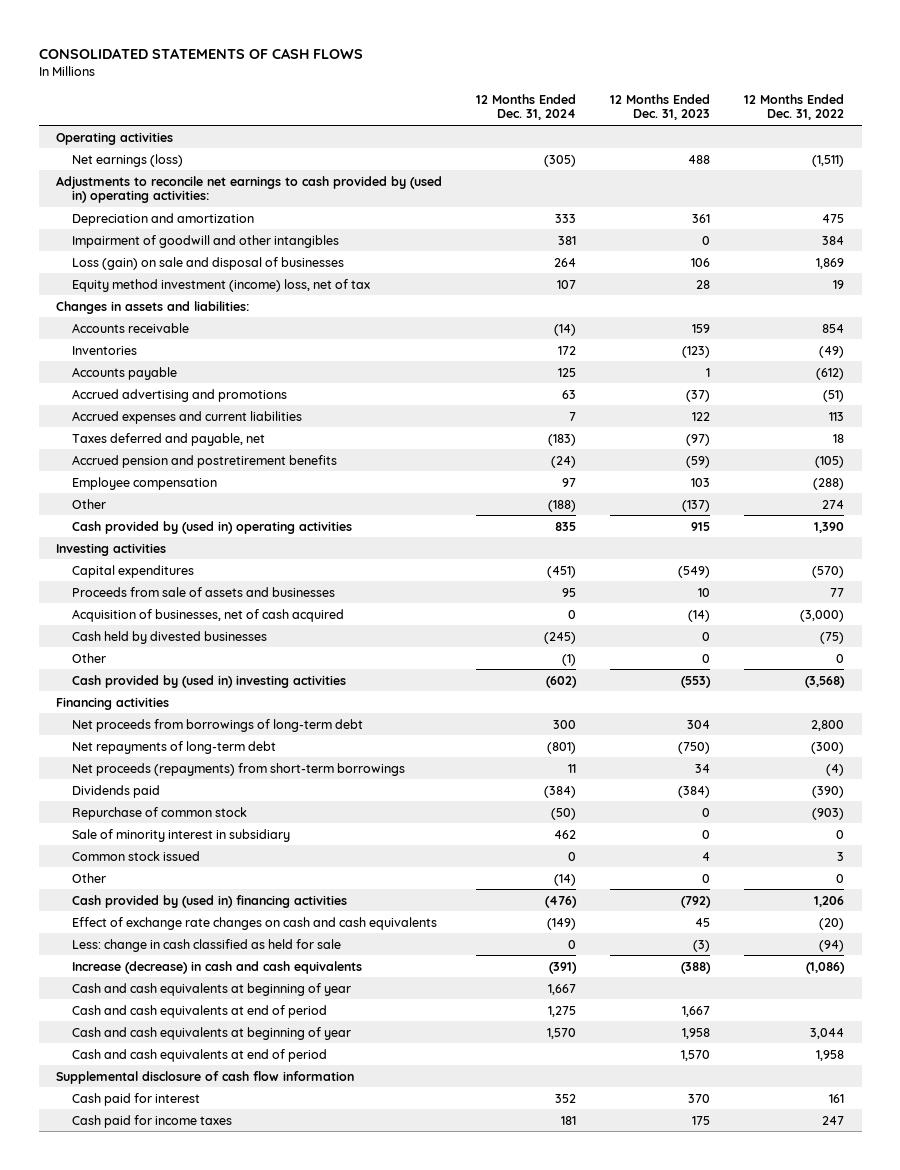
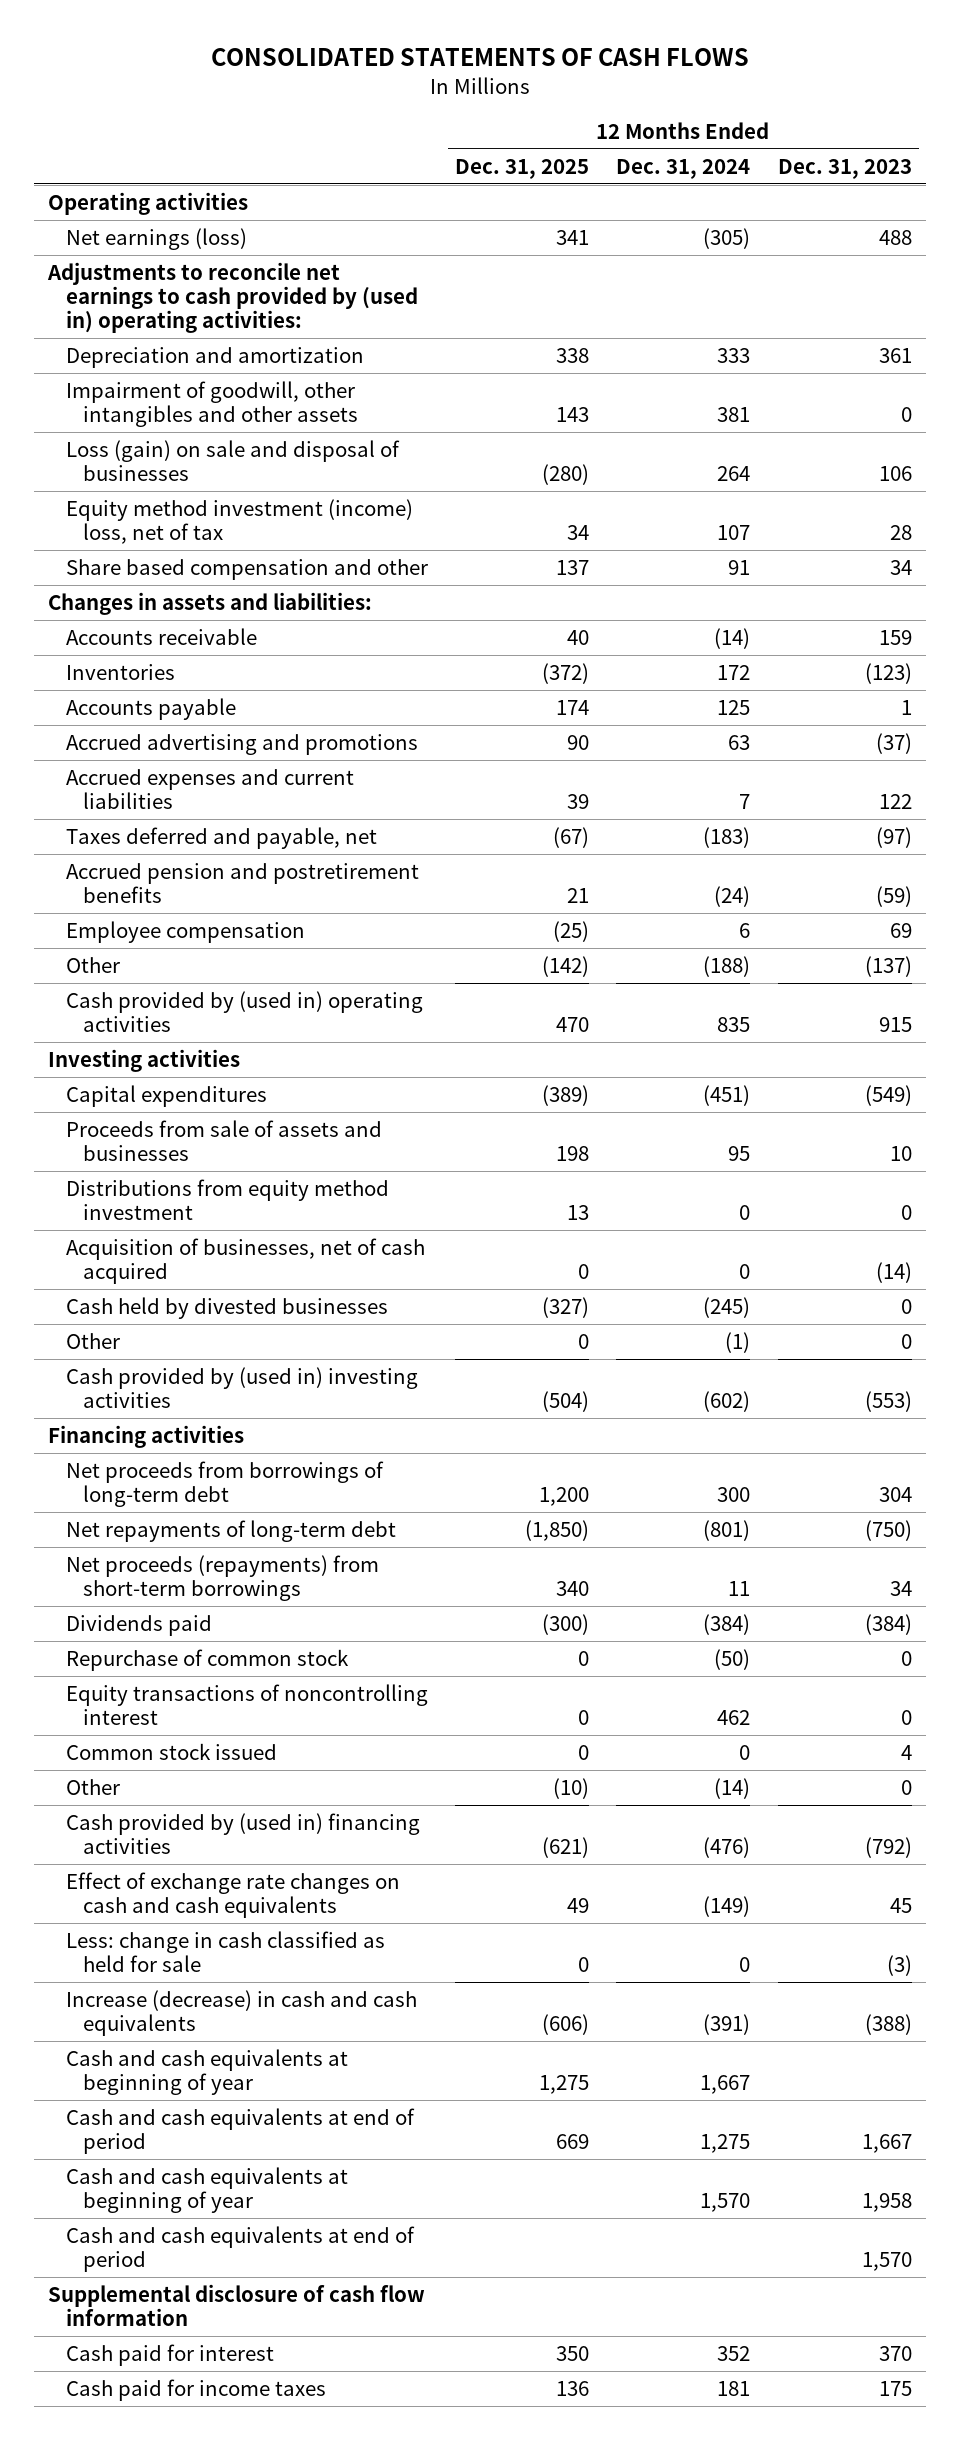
[744,93,845,121] 12 Months Ended Dec. 31, 2022 -> none
none -> [455,158,590,179] Dec. 31, 2025
[72,234,340,248] Impairment of goodwill and other intangibles -> [65,380,359,428] Impairment of goodwill, other intangibles and other assets
none -> [65,558,428,580] Share based compensation and other
[562,477,577,487] 97 -> [739,922,751,938] 6
[691,477,711,487] 103 -> [889,922,912,938] 69
none -> [65,1178,389,1221] Distributions from equity method investment
[72,828,291,842] Sale of minority interest in subsidiary -> [65,1683,428,1726] Equity transactions of noncontrolling interest

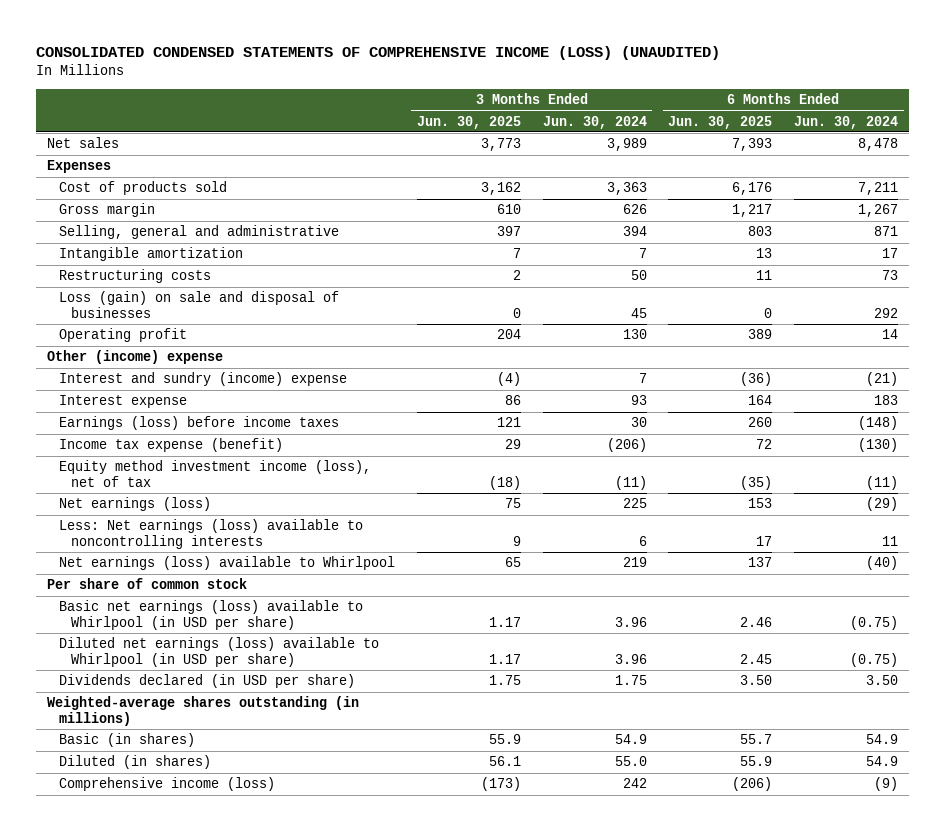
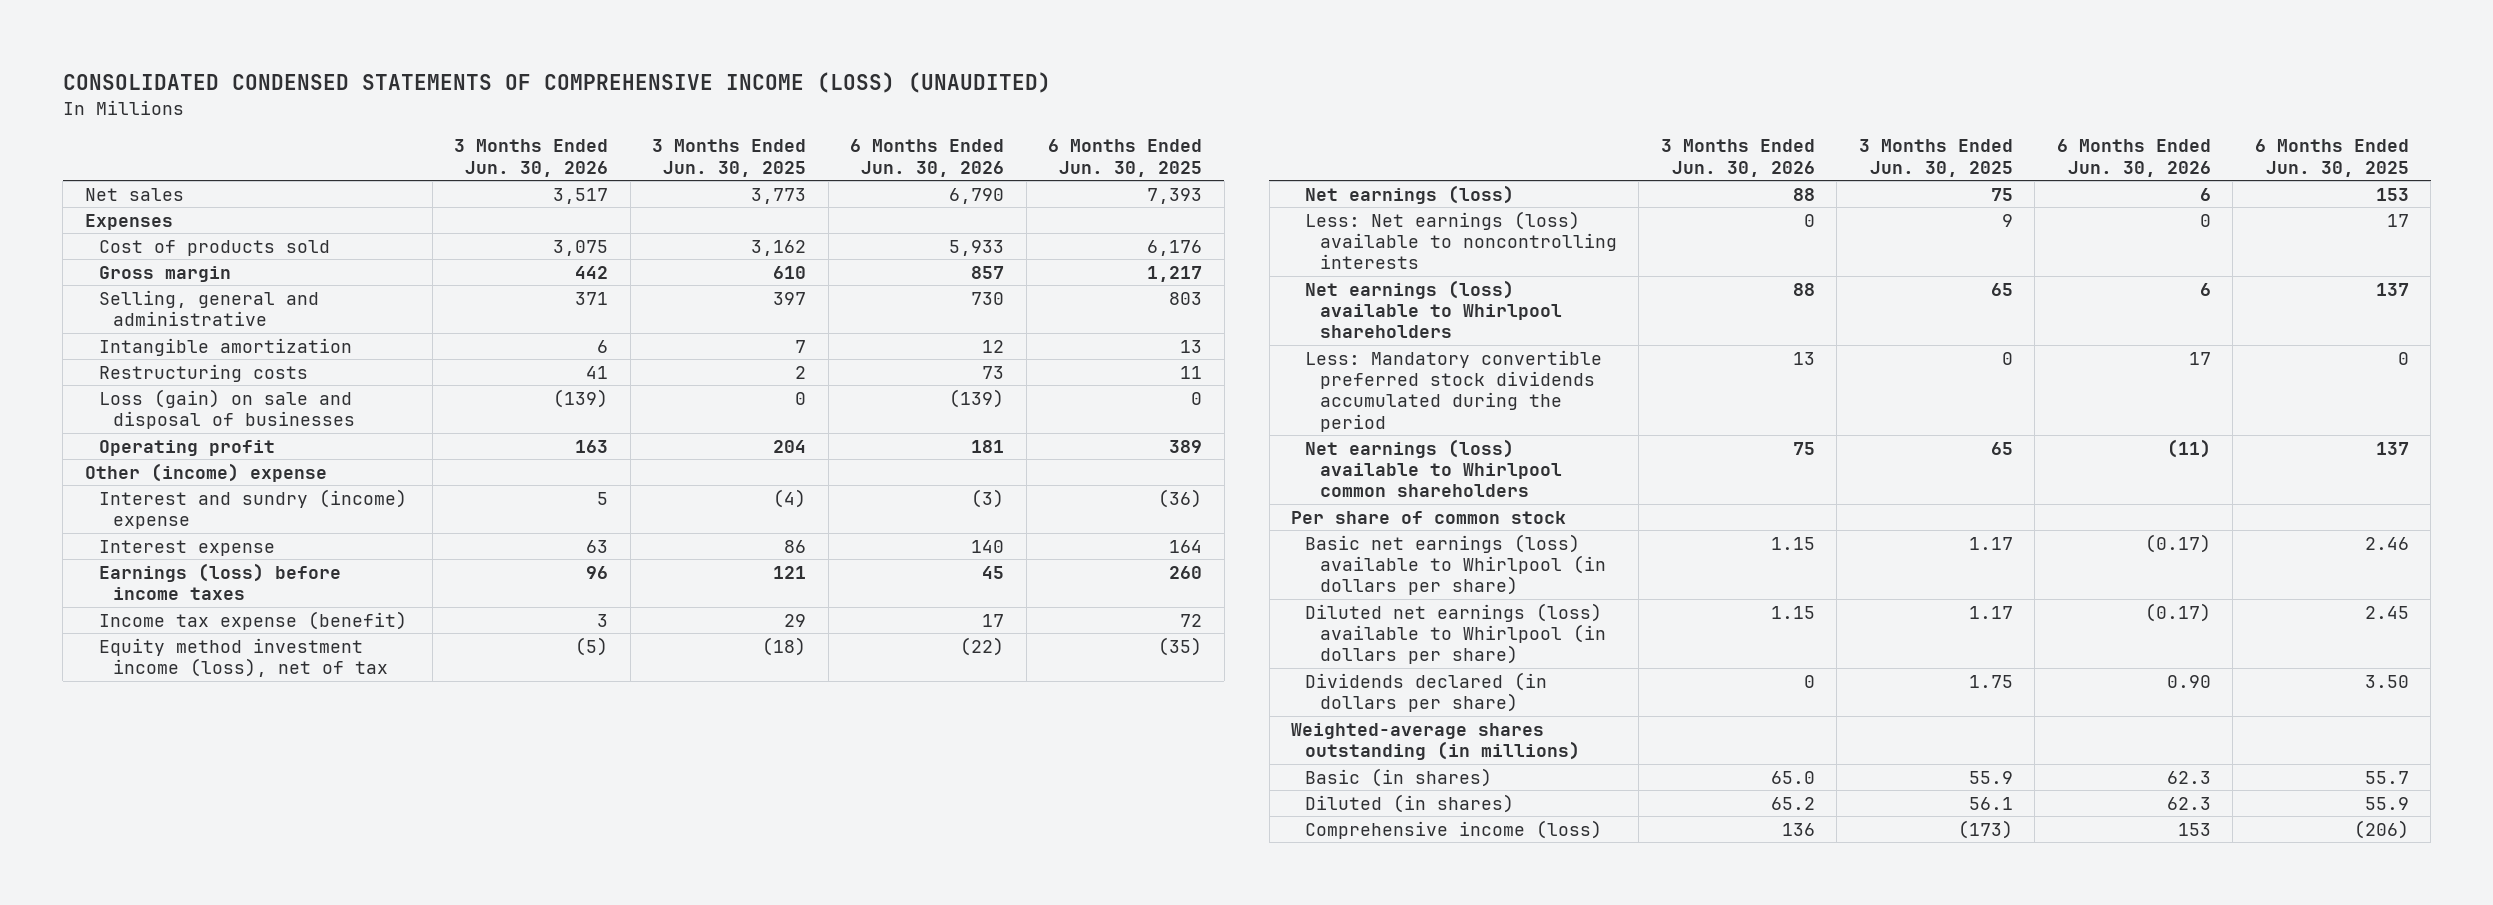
[542,115,647,129] Jun. 30, 2024 -> none
[794,115,899,129] Jun. 30, 2024 -> none
none -> [454,139,609,177] 3 Months Ended Jun. 30, 2026
none -> [850,139,1005,177] 6 Months Ended Jun. 30, 2026
[59,556,396,571] Net earnings (loss) available to Whirlpool -> [1305,279,1562,339] Net earnings (loss) available to Whirlpool shareholders
none -> [1305,349,1603,432] Less: Mandatory convertible preferred stock dividends accumulated during the period
none -> [1305,438,1562,498] Net earnings (loss) available to Whirlpool common shareholders
[59,600,364,630] Basic net earnings (loss) available to Whirlpool (in USD per share) -> [1305,533,1606,596] Basic net earnings (loss) available to Whirlpool (in dollars per share)
[59,637,380,667] Diluted net earnings (loss) available to Whirlpool (in USD per share) -> [1305,602,1606,665] Diluted net earnings (loss) available to Whirlpool (in dollars per share)
[59,674,356,689] Dividends declared (in USD per share) -> [1305,671,1548,713] Dividends declared (in dollars per share)

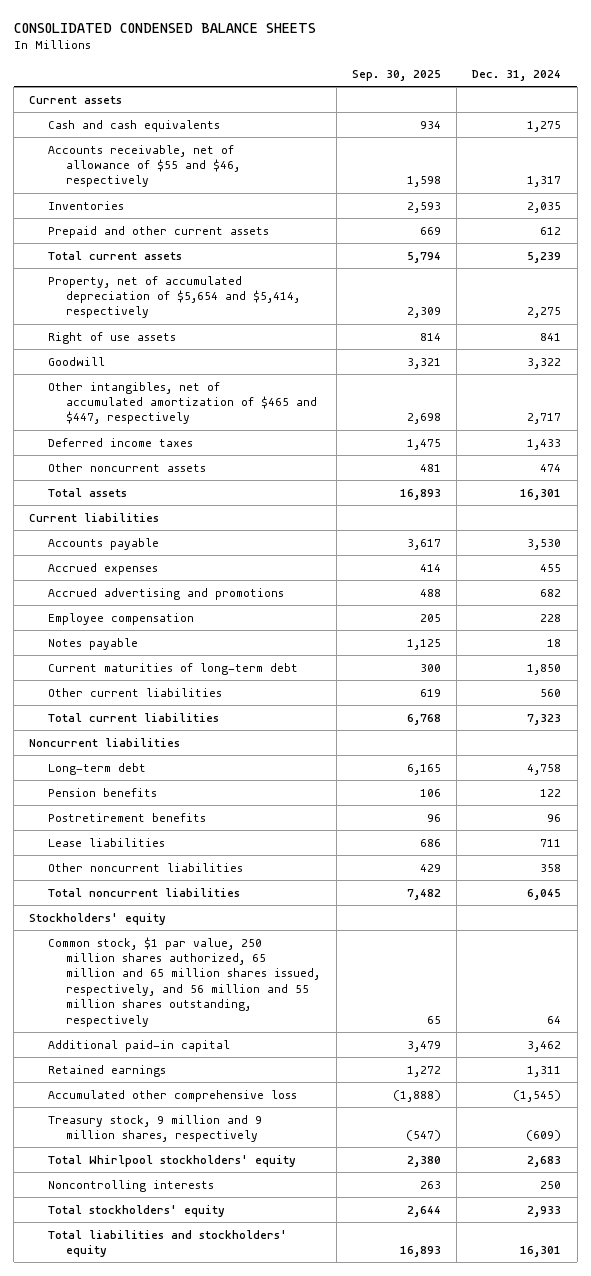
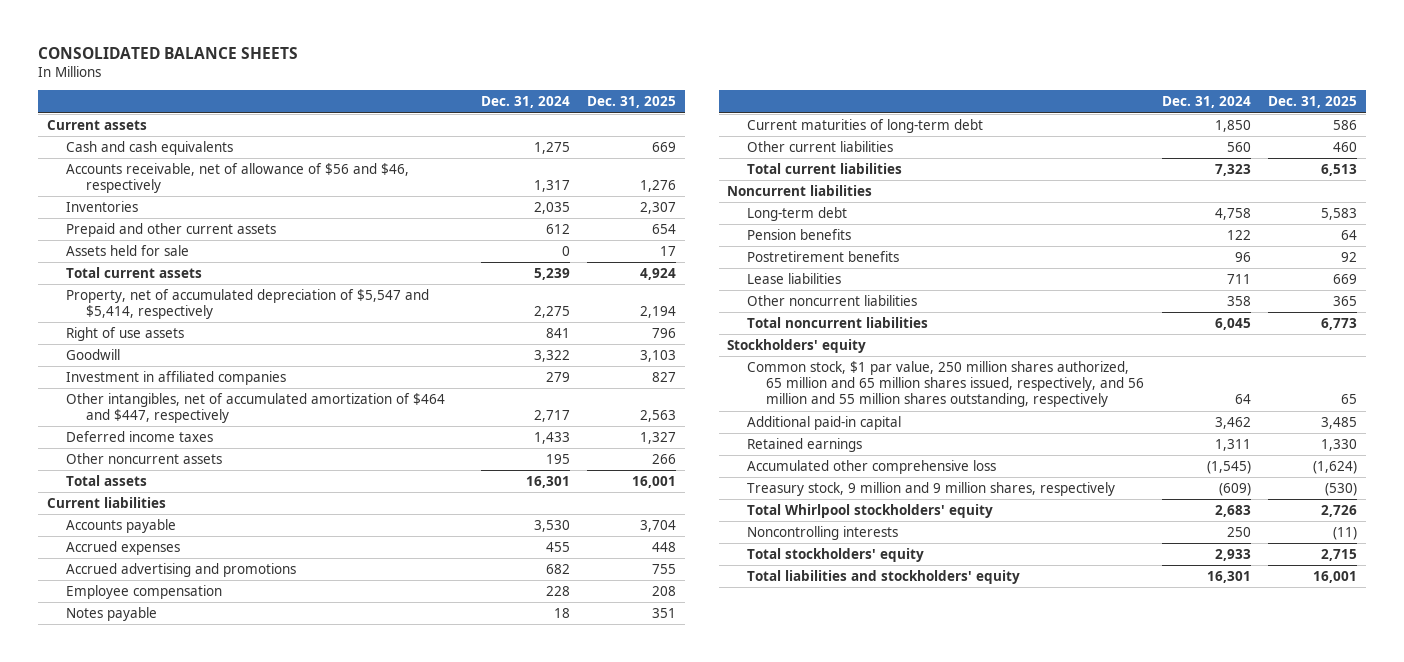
[13,22,316,33] CONSOLIDATED CONDENSED BALANCE SHEETS -> [37,46,298,59] CONSOLIDATED BALANCE SHEETS
[351,70,441,82] Sep. 30, 2025 -> none
none -> [587,96,677,109] Dec. 31, 2025
[47,144,241,188] Accounts receivable, net of allowance of $55 and $46, respectively -> [66,162,410,194] Accounts receivable, net of allowance of $56 and $46, respectively
none -> [66,244,190,256] Assets held for sale
[47,275,301,319] Property, net of accumulated depreciation of $5,654 and $5,414, respectively -> [66,288,430,320] Property, net of accumulated depreciation of $5,547 and $5,414, respectively
none -> [66,370,287,385] Investment in affiliated companies
[47,381,318,425] Other intangibles, net of accumulated amortization of $465 and $447, respectively -> [66,392,446,424] Other intangibles, net of accumulated amortization of $464 and $447, respectively
[540,463,562,472] 474 -> [546,453,571,464] 195

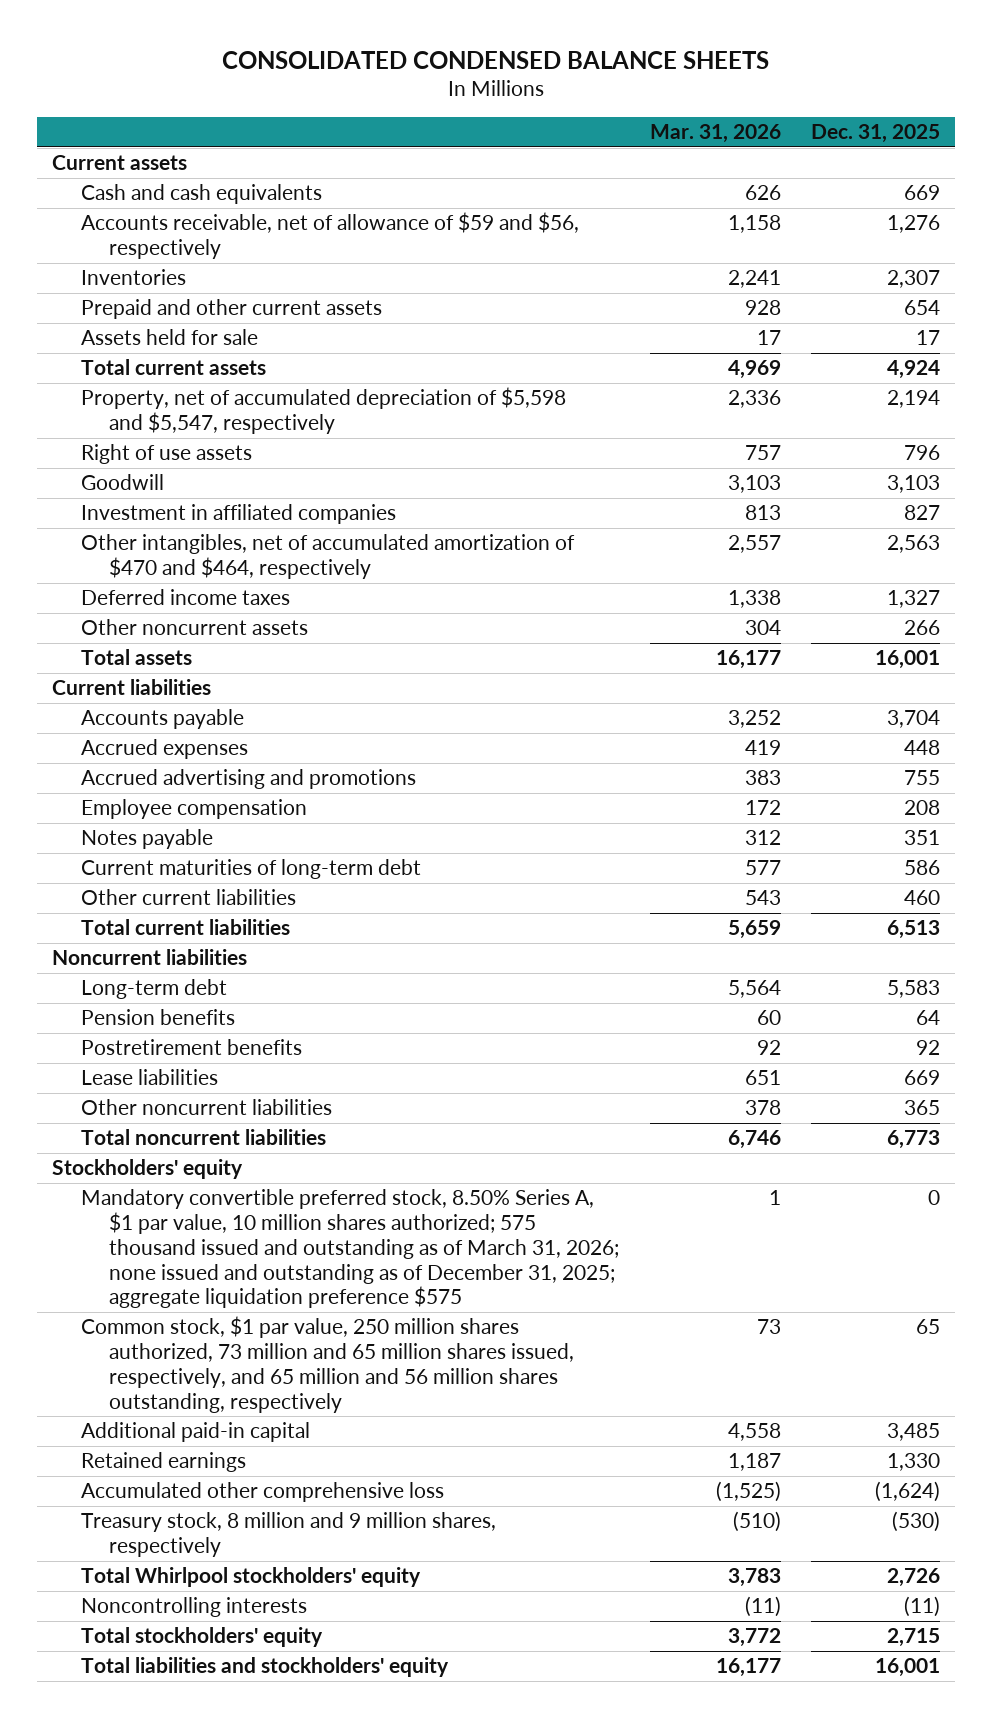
[37,46,298,59] CONSOLIDATED BALANCE SHEETS -> [222,50,770,69] CONSOLIDATED CONDENSED BALANCE SHEETS
[481,96,571,109] Dec. 31, 2024 -> none
none -> [649,124,781,144] Mar. 31, 2026
[66,162,410,194] Accounts receivable, net of allowance of $56 and $46, respectively -> [80,212,579,260] Accounts receivable, net of allowance of $59 and $56, respectively
[66,288,430,320] Property, net of accumulated depreciation of $5,547 and $5,414, respectively -> [80,387,566,435] Property, net of accumulated depreciation of $5,598 and $5,547, respectively
[66,392,446,424] Other intangibles, net of accumulated amortization of $464 and $447, respectively -> [80,534,575,580] Other intangibles, net of accumulated amortization of $470 and $464, respectively
none -> [80,1189,620,1309] Mandatory convertible preferred stock, 8.50% Series A, $1 par value, 10 million shares authorized; 575 thousand issued and outstanding as of March 31, 2026; none issued and outstanding as of December 31, 2025; aggregate liquidation preference $575
[746,360,1145,408] Common stock, $1 par value, 250 million shares authorized, 65 million and 65 million shares issued, respectively, and 56 million and 55 million shares outstanding, respectively -> [80,1316,575,1413] Common stock, $1 par value, 250 million shares authorized, 73 million and 65 million shares issued, respectively, and 65 million and 56 million shares outstanding, respectively
[746,481,1115,496] Treasury stock, 9 million and 9 million shares, respectively -> [80,1512,496,1558] Treasury stock, 8 million and 9 million shares, respectively

